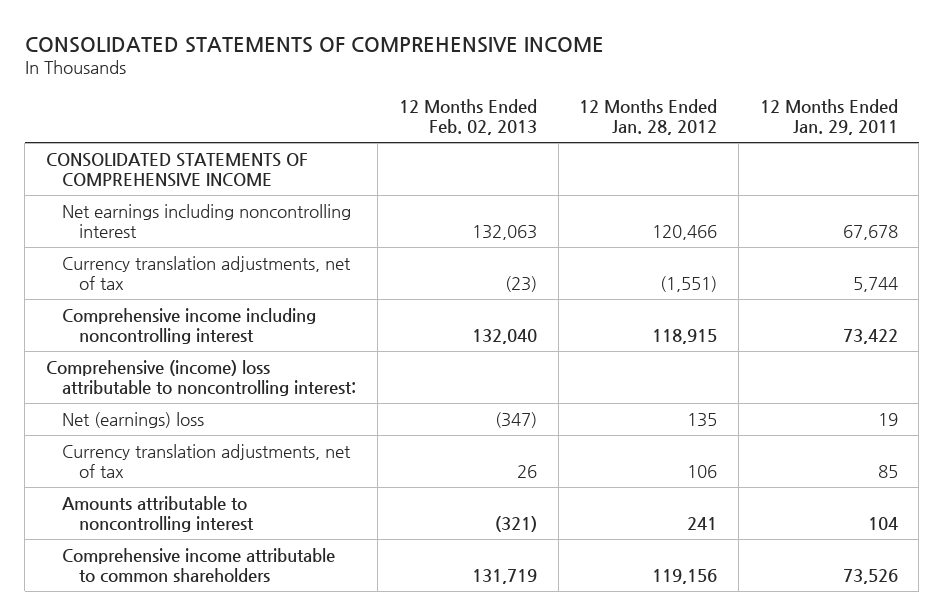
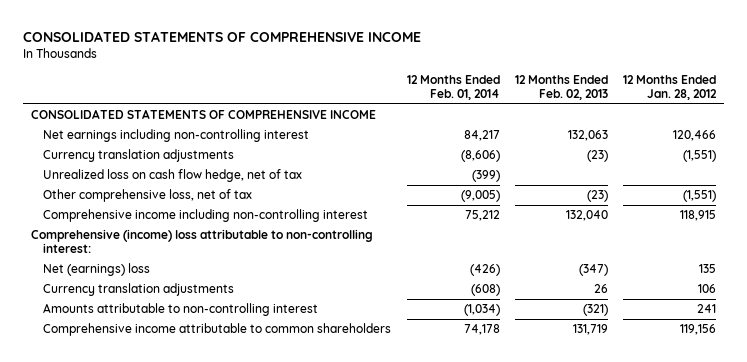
[759,98,898,136] 12 Months Ended Jan. 29, 2011 -> none
none -> [406,74,500,101] 12 Months Ended Feb. 01, 2014
[62,203,352,239] Net earnings including noncontrolling interest -> [43,129,310,143] Net earnings including non-controlling interest
[62,255,352,291] Currency translation adjustments, net of tax -> [43,149,235,163] Currency translation adjustments
none -> [43,169,303,183] Unrealized loss on cash flow hedge, net of tax
none -> [43,189,253,203] Other comprehensive loss, net of tax
[62,307,317,345] Comprehensive income including noncontrolling interest -> [43,209,369,223] Comprehensive income including non-controlling interest
[45,359,357,397] Comprehensive (income) loss attributable to noncontrolling interest: -> [30,229,373,254] Comprehensive (income) loss attributable to non-controlling interest:
[62,443,352,479] Currency translation adjustments, net of tax -> [43,283,235,297] Currency translation adjustments
[62,495,254,533] Amounts attributable to noncontrolling interest -> [43,303,319,317] Amounts attributable to non-controlling interest

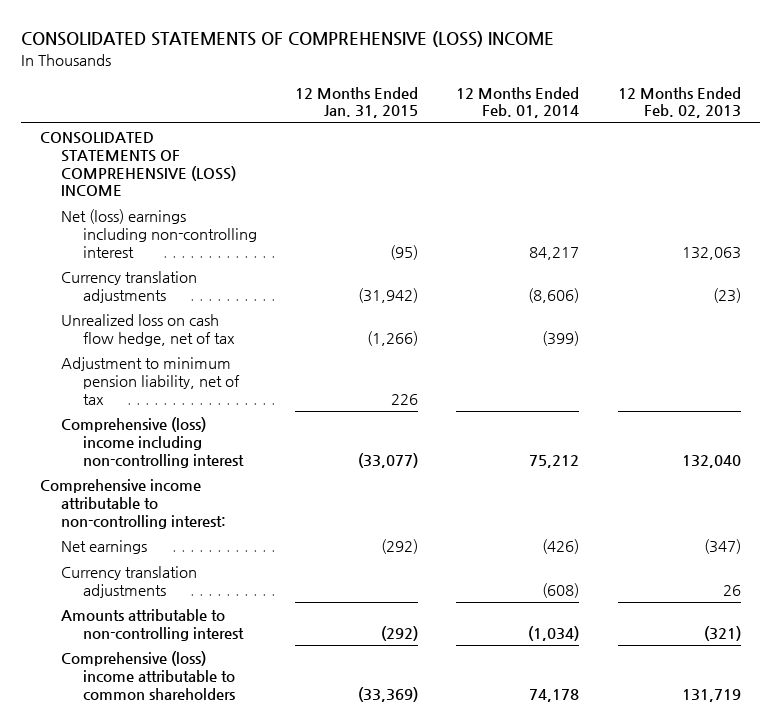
[22,30,421,42] CONSOLIDATED STATEMENTS OF COMPREHENSIVE INCOME -> [21,31,555,48] CONSOLIDATED STATEMENTS OF COMPREHENSIVE (LOSS) INCOME
[623,74,718,101] 12 Months Ended Jan. 28, 2012 -> none
none -> [295,86,419,119] 12 Months Ended Jan. 31, 2015
[30,109,376,120] CONSOLIDATED STATEMENTS OF COMPREHENSIVE INCOME -> [40,132,237,197] CONSOLIDATED STATEMENTS OF COMPREHENSIVE (LOSS) INCOME
[43,129,310,143] Net earnings including non-controlling interest -> [61,209,257,258] Net (loss) earnings including non-controlling interest
[43,189,253,203] Other comprehensive loss, net of tax -> none
none -> [61,357,240,405] Adjustment to minimum pension liability, net of tax
[43,209,369,223] Comprehensive income including non-controlling interest -> [61,417,244,468] Comprehensive (loss) income including non-controlling interest
[30,229,373,254] Comprehensive (income) loss attributable to non-controlling interest: -> [40,479,227,529] Comprehensive income attributable to non-controlling interest:
[43,263,151,277] Net (earnings) loss -> [61,540,148,555] Net earnings
[43,323,392,337] Comprehensive income attributable to common shareholders -> [61,651,235,700] Comprehensive (loss) income attributable to common shareholders

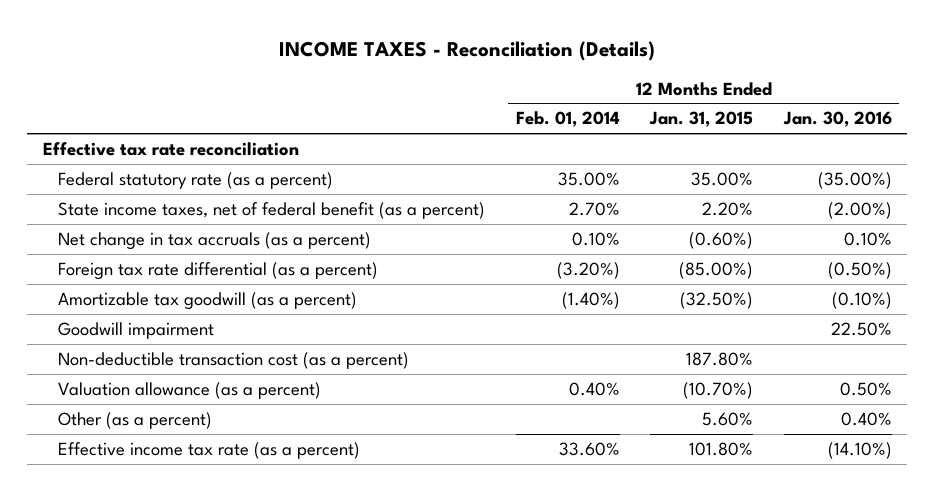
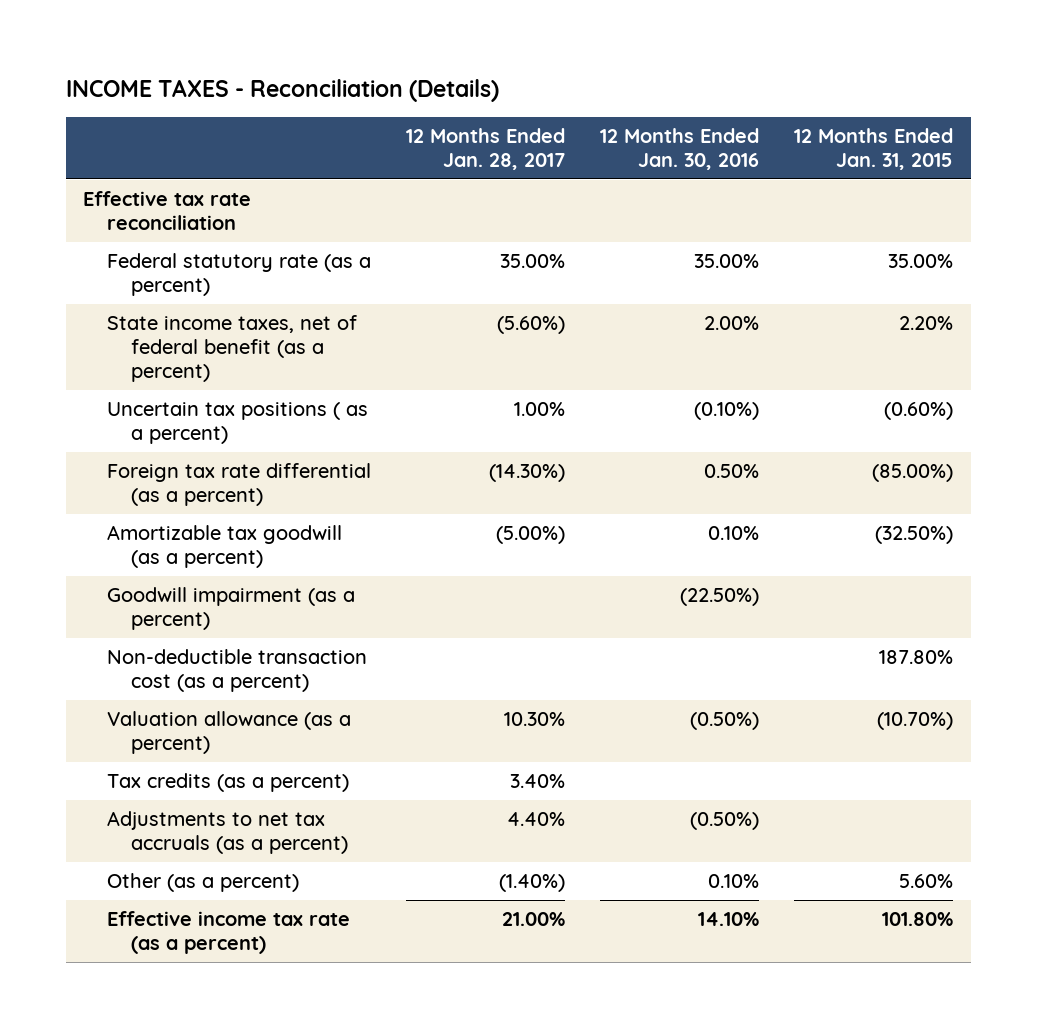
[515,111,620,128] Feb. 01, 2014 -> none
none -> [406,128,566,171] 12 Months Ended Jan. 28, 2017
[58,231,372,250] Net change in tax accruals (as a percent) -> none
[817,171,892,189] (35.00%) -> [694,254,760,269] 35.00%
[827,201,892,219] (2.00%) -> [704,316,760,331] 2.00%
none -> [107,402,369,445] Uncertain tax positions ( as a percent)
[827,261,892,279] (0.50%) -> [704,464,760,479] 0.50%
[831,291,892,309] (0.10%) -> [708,526,760,541] 0.10%
[58,321,215,339] Goodwill impairment -> [107,587,356,631] Goodwill impairment (as a percent)
[830,321,892,336] 22.50% -> [680,588,760,607] (22.50%)
[839,381,892,396] 0.50% -> [690,712,760,731] (0.50%)
none -> [107,773,350,793] Tax credits (as a percent)
none -> [107,811,348,855] Adjustments to net tax accruals (as a percent)
[840,411,892,426] 0.40% -> [708,874,760,889] 0.10%
[827,441,892,459] (14.10%) -> [698,912,760,927] 14.10%

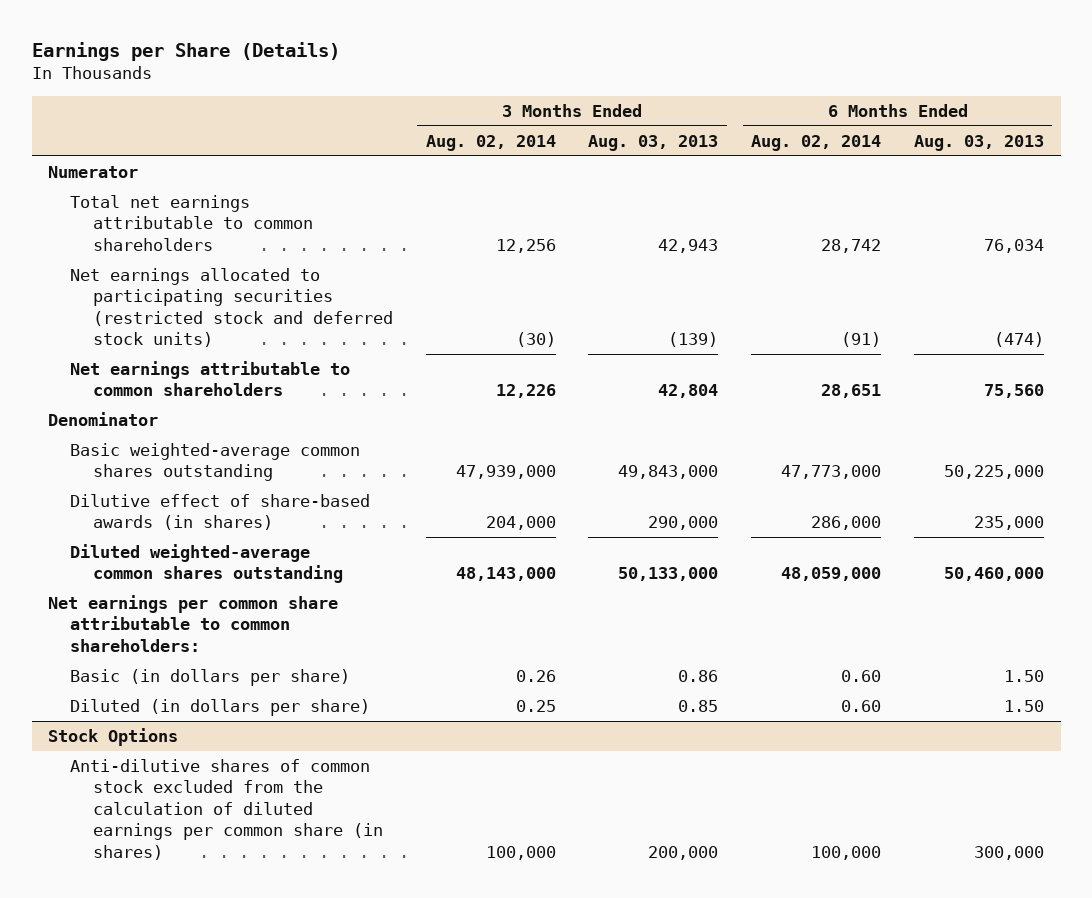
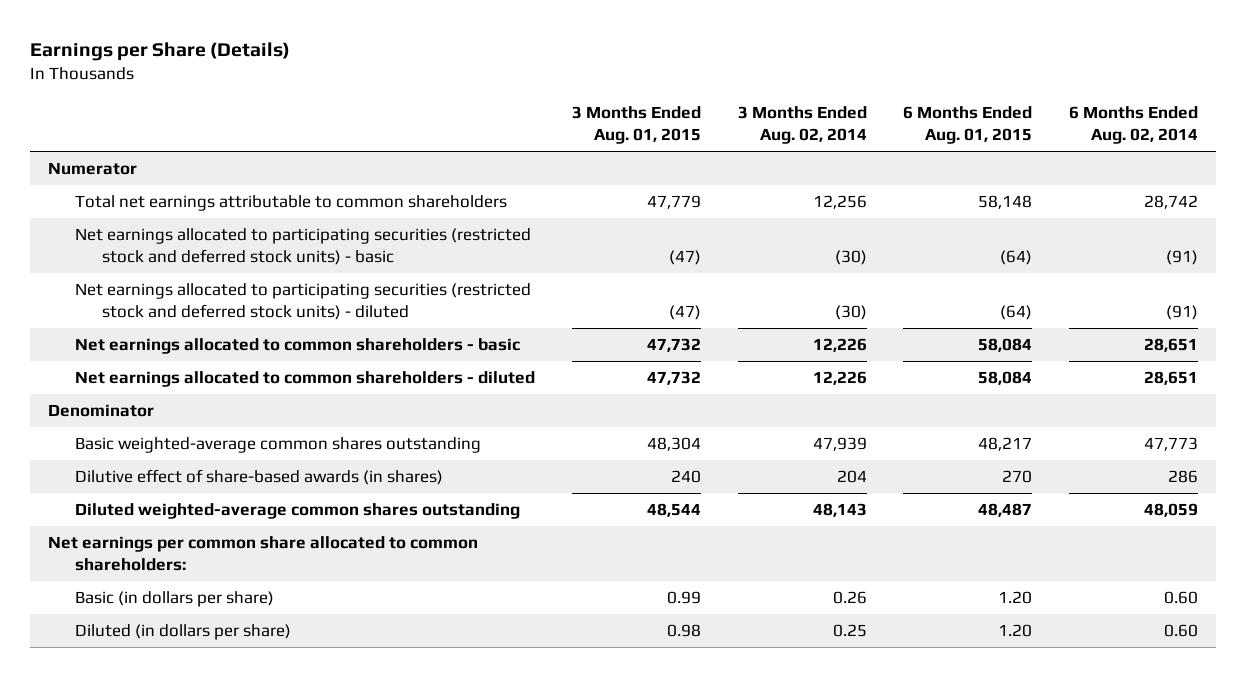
[588,134,719,151] Aug. 03, 2013 -> none
[914,134,1045,151] Aug. 03, 2013 -> none
none -> [571,106,701,145] 3 Months Ended Aug. 01, 2015
none -> [903,106,1033,145] 6 Months Ended Aug. 01, 2015
[70,267,393,348] Net earnings allocated to participating securities (restricted stock and deferred stock units) -> [75,228,532,266] Net earnings allocated to participating securities (restricted stock and deferred stock units) - basic
none -> [75,283,532,321] Net earnings allocated to participating securities (restricted stock and deferred stock units) - diluted
[70,360,351,397] Net earnings attributable to common shareholders -> [75,338,521,355] Net earnings allocated to common shareholders - basic
none -> [75,371,536,388] Net earnings allocated to common shareholders - diluted
[455,465,556,480] 47,939,000 -> [812,437,867,452] 47,939
[781,465,882,480] 47,773,000 -> [1143,437,1198,452] 47,773
[485,516,556,531] 204,000 -> [836,470,867,484] 204
[811,516,882,531] 286,000 -> [1167,470,1198,484] 286
[455,567,556,582] 48,143,000 -> [812,503,867,518] 48,143
[781,567,882,582] 48,059,000 -> [1143,503,1198,518] 48,059
[47,594,338,652] Net earnings per common share attributable to common shareholders: -> [48,536,479,572] Net earnings per common share allocated to common shareholders:
[47,727,178,746] Stock Options -> none
[70,758,383,860] Anti-dilutive shares of common stock excluded from the calculation of diluted earnings per common share (in shares) -> none

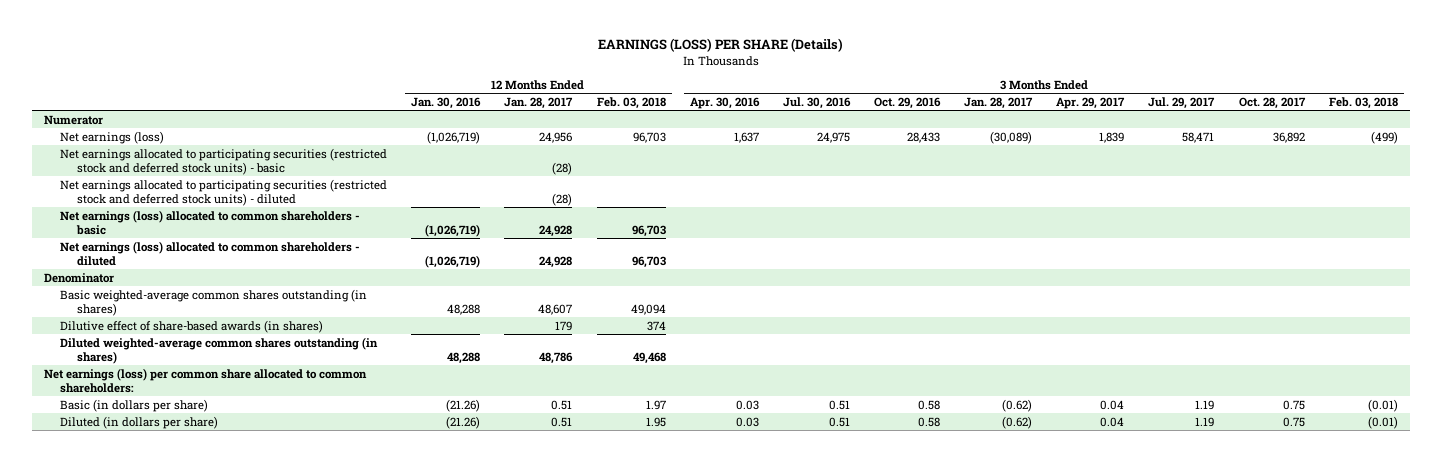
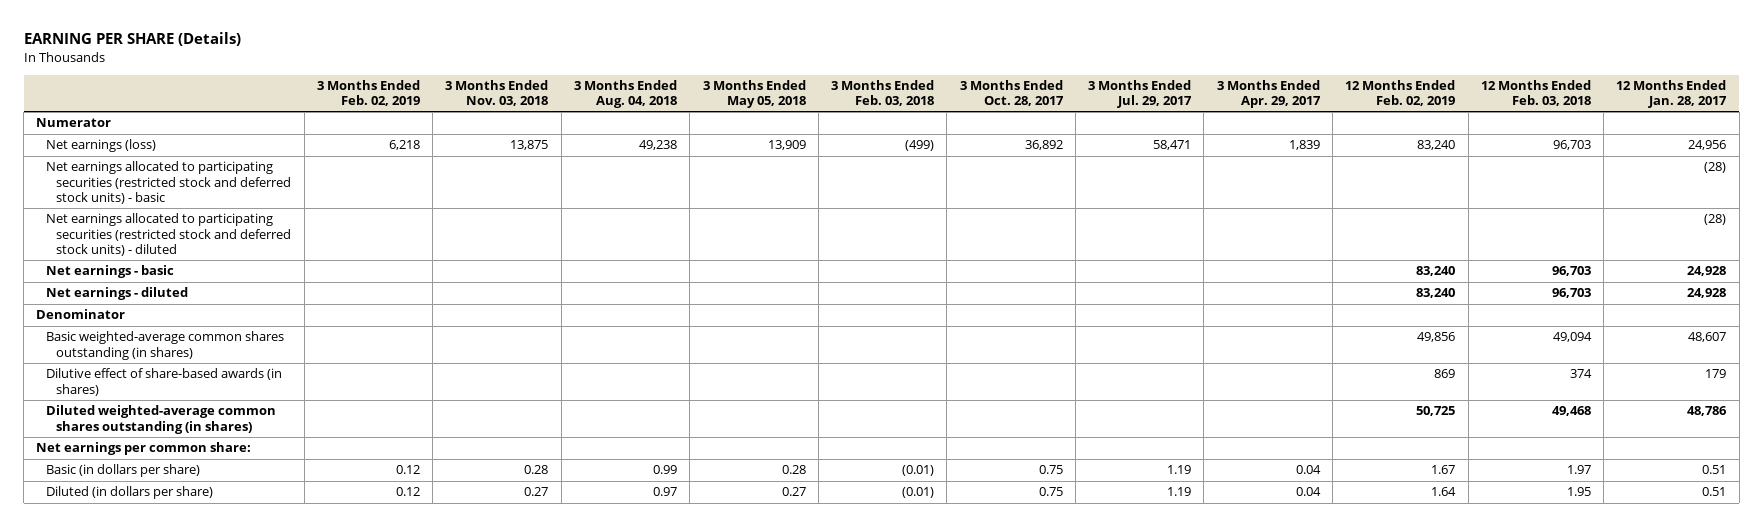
[597,38,843,53] EARNINGS (LOSS) PER SHARE (Details) -> [23,31,241,46] EARNING PER SHARE (Details)
[411,96,482,109] Jan. 30, 2016 -> none
[689,96,760,109] Apr. 30, 2016 -> none
[782,96,851,109] Jul. 30, 2016 -> none
[873,96,941,109] Oct. 29, 2016 -> none
[964,96,1034,109] Jan. 28, 2017 -> none
none -> [316,79,420,107] 3 Months Ended Feb. 02, 2019
none -> [445,79,549,107] 3 Months Ended Nov. 03, 2018
none -> [573,79,677,109] 3 Months Ended Aug. 04, 2018
none -> [702,79,806,109] 3 Months Ended May 05, 2018
none -> [1345,79,1456,107] 12 Months Ended Feb. 02, 2019
[60,209,361,235] Net earnings (loss) allocated to common shareholders - basic -> [46,265,175,279] Net earnings - basic
[60,240,361,266] Net earnings (loss) allocated to common shareholders - diluted -> [46,287,189,301] Net earnings - diluted
[43,367,367,393] Net earnings (loss) per common share allocated to common shareholders: -> [36,442,252,456] Net earnings per common share:

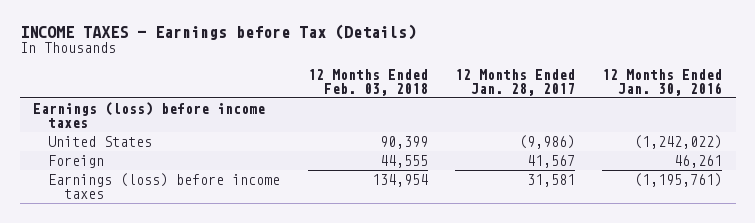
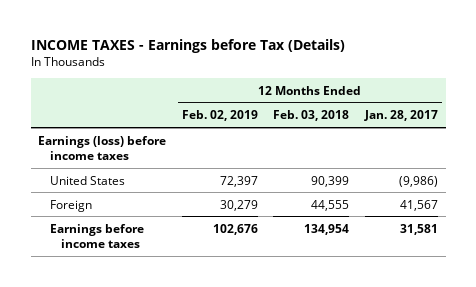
[602,68,723,96] 12 Months Ended Jan. 30, 2016 -> none
none -> [181,110,258,122] Feb. 02, 2019
[48,172,281,199] Earnings (loss) before income taxes -> [49,223,144,249] Earnings before income taxes

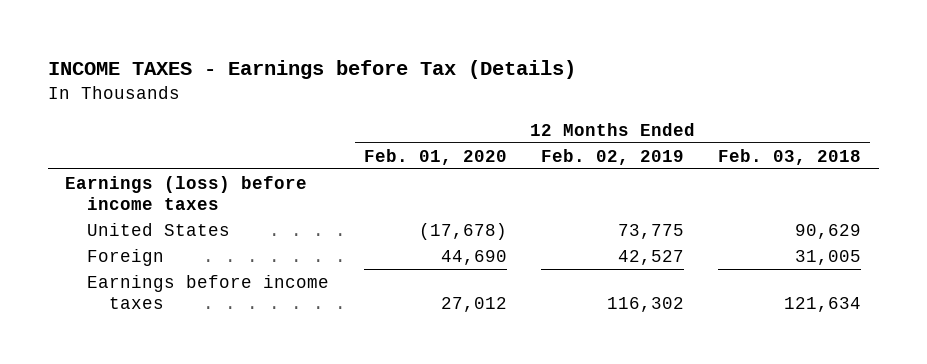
[363,110,438,122] Jan. 28, 2017 -> none
none -> [363,148,507,165] Feb. 01, 2020
[219,175,258,187] 72,397 -> [618,223,685,239] 73,775
[311,175,350,187] 90,399 -> [795,223,862,239] 90,629
[219,199,258,211] 30,279 -> [618,249,685,265] 42,527
[311,199,350,211] 44,555 -> [795,249,862,265] 31,005
[212,223,258,235] 102,676 -> [607,296,685,312] 116,302
[304,223,350,235] 134,954 -> [784,296,862,312] 121,634

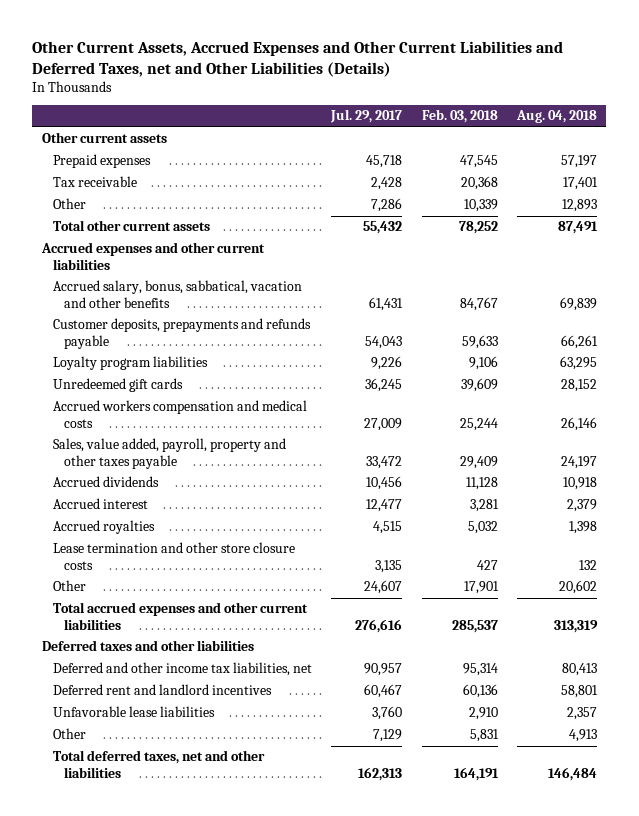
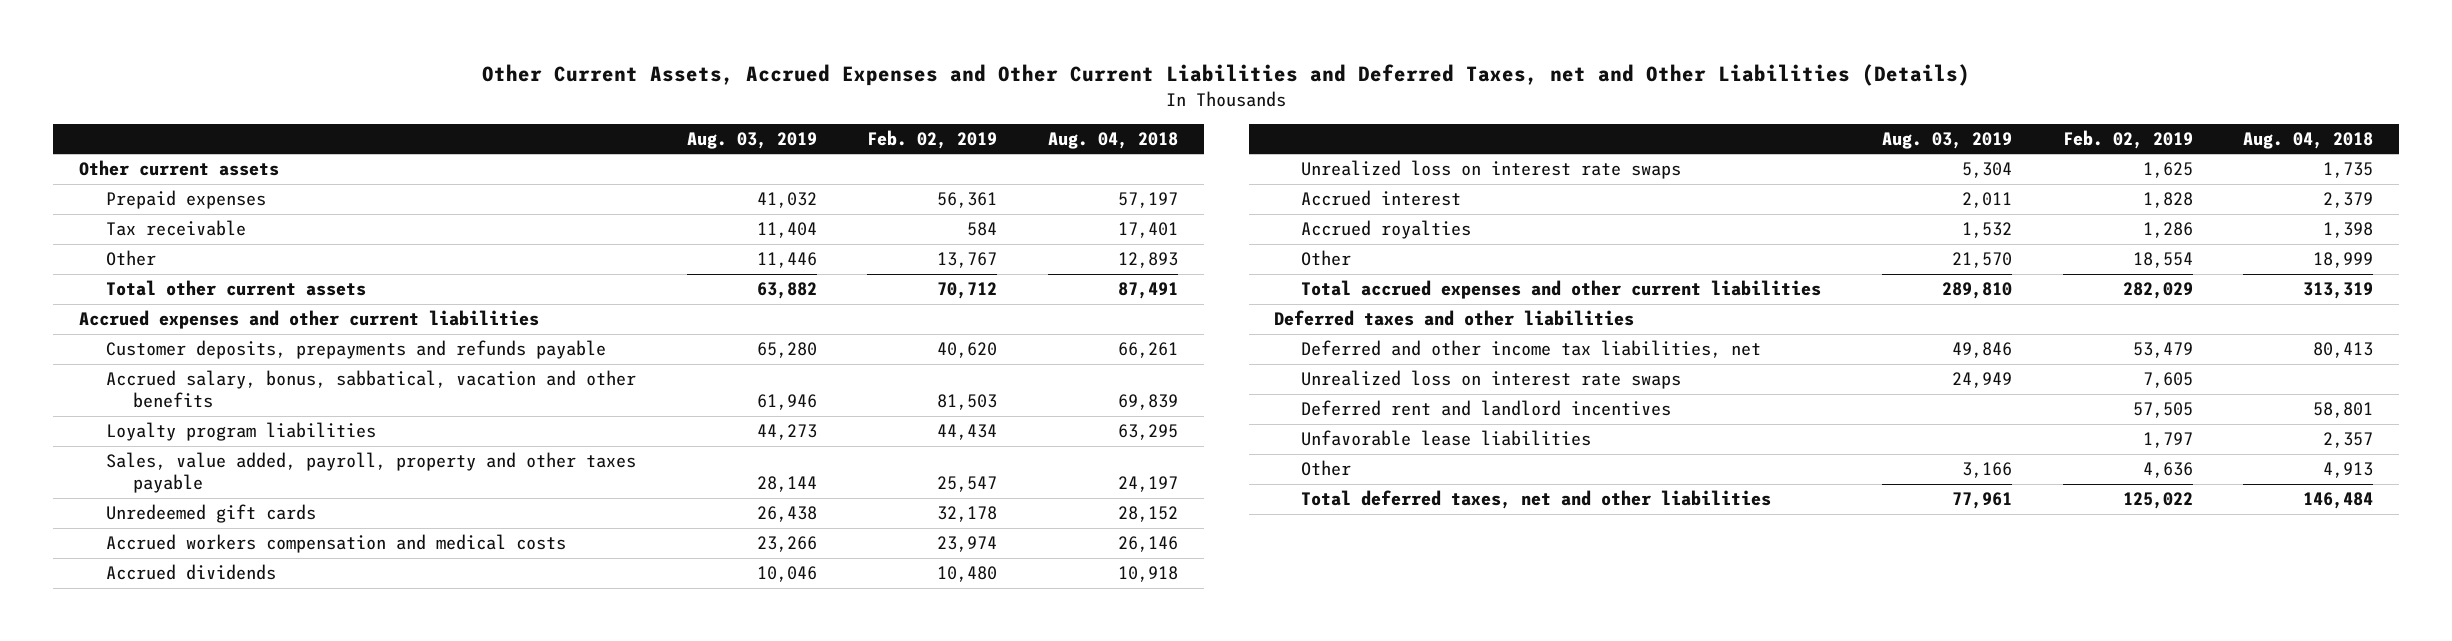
[330,109,403,124] Jul. 29, 2017 -> none
[421,109,498,124] Feb. 03, 2018 -> none
none -> [686,131,817,149] Aug. 03, 2019
none -> [867,129,998,149] Feb. 02, 2019
[53,280,303,308] Accrued salary, bonus, sabbatical, vacation and other benefits -> [105,370,636,408] Accrued salary, bonus, sabbatical, vacation and other benefits
[53,438,287,469] Sales, value added, payroll, property and other taxes payable -> [105,452,636,493] Sales, value added, payroll, property and other taxes payable
none -> [1300,160,1681,180] Unrealized loss on interest rate swaps
[53,542,296,570] Lease termination and other store closure costs -> none
[558,580,597,595] 20,602 -> [2313,252,2374,269] 18,999
none -> [1300,370,1681,390] Unrealized loss on interest rate swaps

